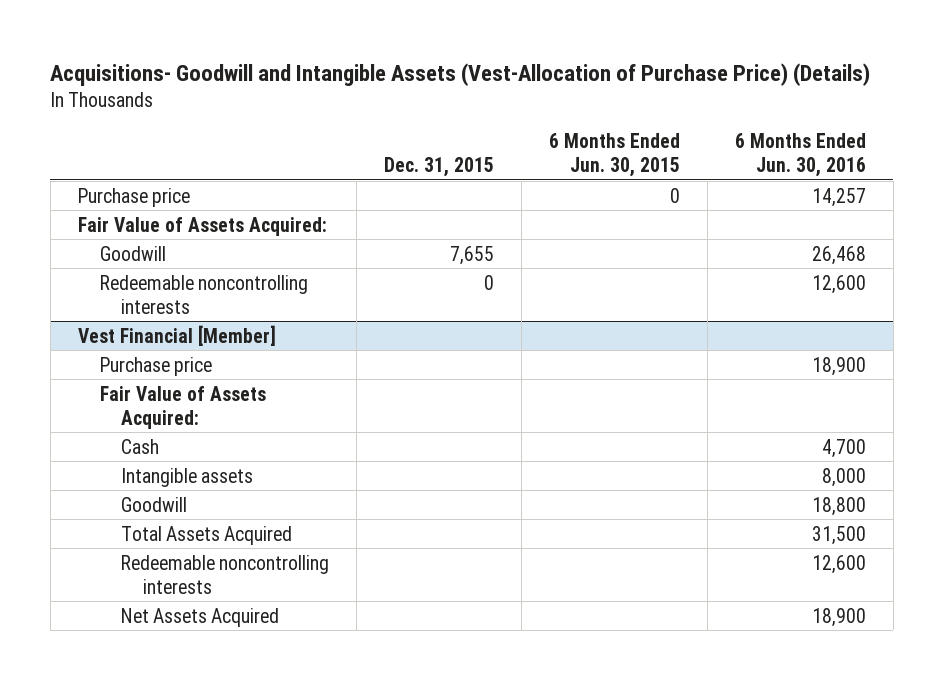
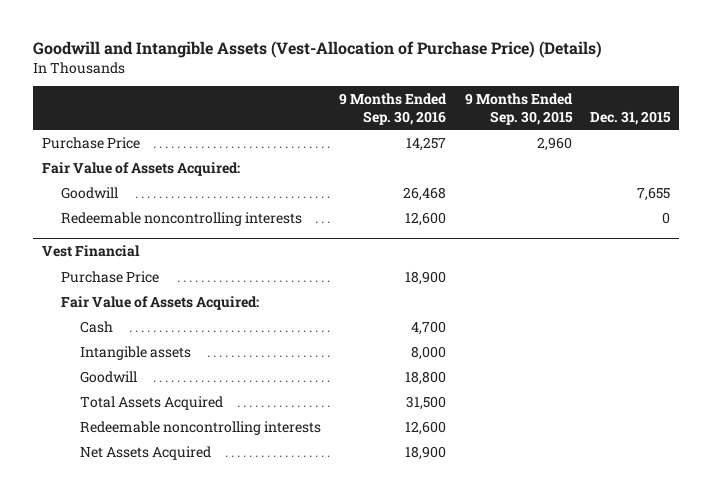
[50,62,871,86] Acquisitions- Goodwill and Intangible Assets (Vest-Allocation of Purchase Price) (Details) -> [32,40,602,58] Goodwill and Intangible Assets (Vest-Allocation of Purchase Price) (Details)
[549,133,681,178] 6 Months Ended Jun. 30, 2015 -> none
[734,133,866,178] 6 Months Ended Jun. 30, 2016 -> none
none -> [339,93,448,125] 9 Months Ended Sep. 30, 2016
none -> [464,93,573,125] 9 Months Ended Sep. 30, 2015
[77,187,190,207] Purchase price -> [41,136,140,149] Purchase Price
[77,324,276,346] Vest Financial [Member] -> [41,245,140,258] Vest Financial
[99,356,212,376] Purchase price -> [60,270,159,283] Purchase Price

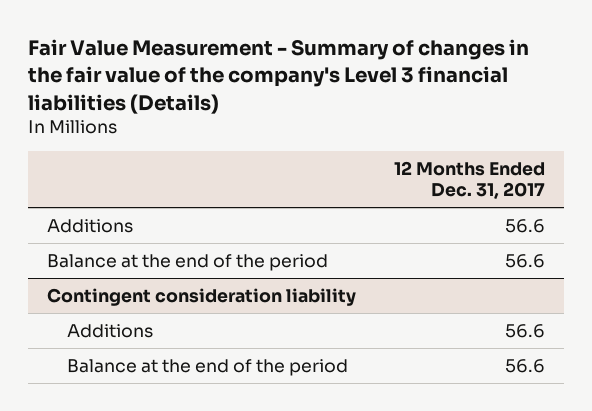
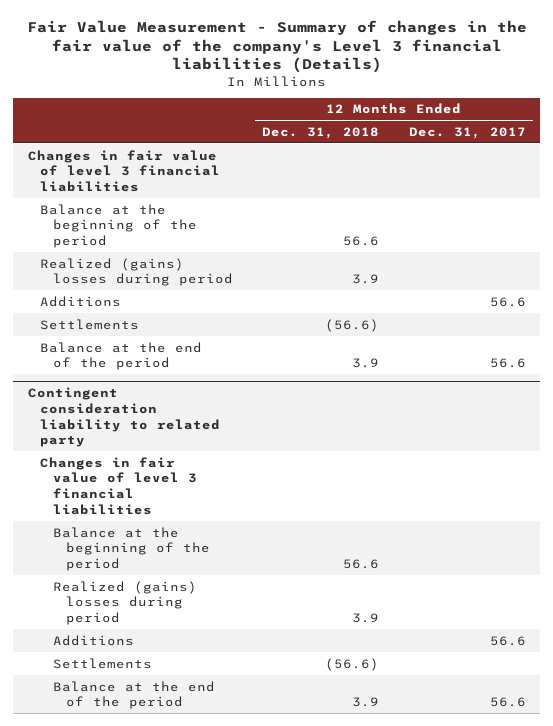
none -> [262,126,380,139] Dec. 31, 2018
none -> [27,149,221,192] Changes in fair value of level 3 financial liabilities
none -> [40,203,197,248] Balance at the beginning of the period
none -> [40,257,233,287] Realized (gains) losses during period
none -> [40,318,140,330] Settlements
[46,287,356,306] Contingent consideration liability -> [27,387,221,448] Contingent consideration liability to related party
none -> [40,456,197,515] Changes in fair value of level 3 financial liabilities
none -> [52,526,210,571] Balance at the beginning of the period
none -> [52,580,197,625] Realized (gains) losses during period
none -> [52,657,152,669] Settlements

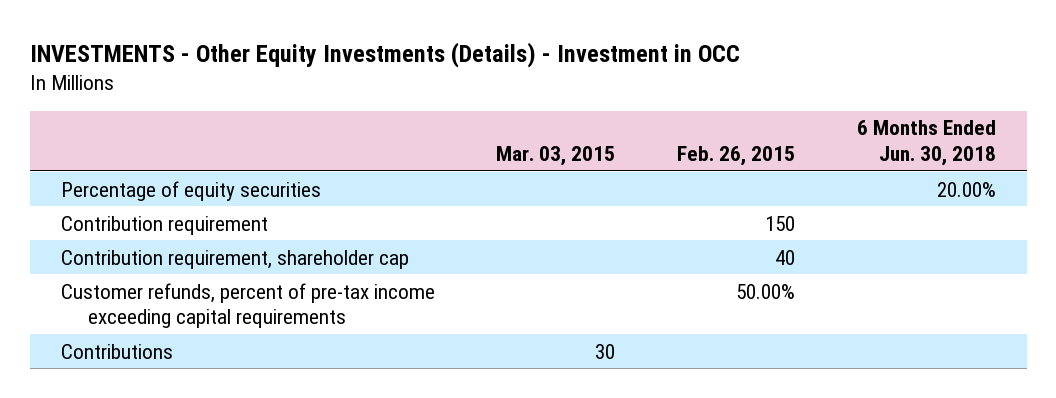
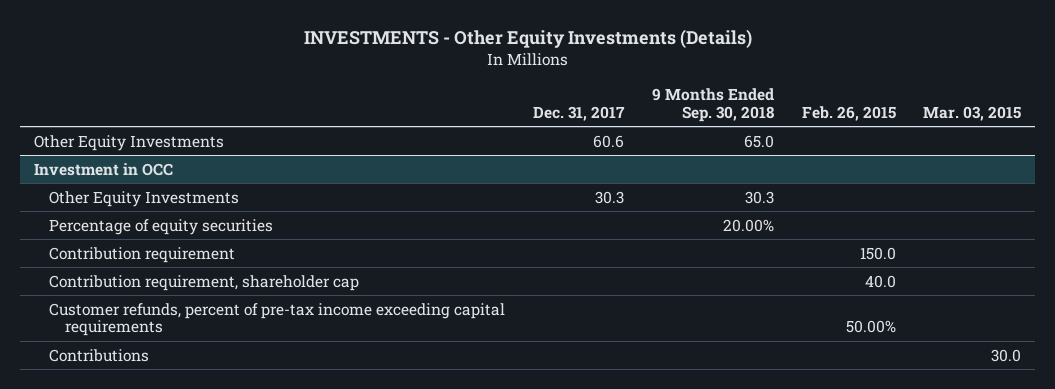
[29,41,740,68] INVESTMENTS - Other Equity Investments (Details) - Investment in OCC -> [303,29,752,49] INVESTMENTS - Other Equity Investments (Details)
[856,120,996,166] 6 Months Ended Jun. 30, 2018 -> none
none -> [533,106,626,122] Dec. 31, 2017
none -> [651,88,774,123] 9 Months Ended Sep. 30, 2018
[60,180,321,201] Percentage of equity securities -> none
[60,215,268,235] Contribution requirement -> none
[60,249,409,269] Contribution requirement, shareholder cap -> none
[60,282,435,328] Customer refunds, percent of pre-tax income exceeding capital requirements -> none
[60,343,173,359] Contributions -> none
none -> [34,134,225,151] Other Equity Investments
none -> [34,162,174,176] Investment in OCC
none -> [49,190,240,207] Other Equity Investments
none -> [49,218,274,235] Percentage of equity securities
none -> [49,246,236,263] Contribution requirement
none -> [49,274,360,291] Contribution requirement, shareholder cap
none -> [49,302,506,337] Customer refunds, percent of pre-tax income exceeding capital requirements
none -> [49,348,150,362] Contributions

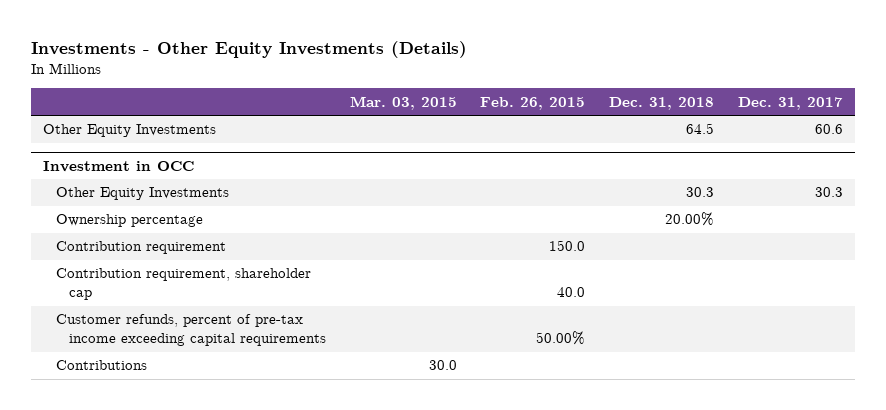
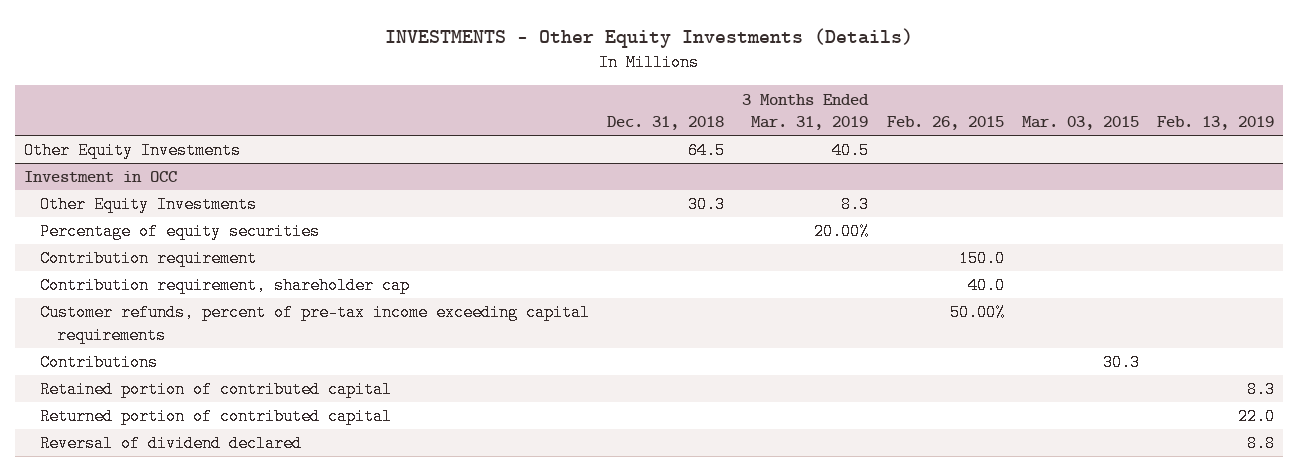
[30,40,467,58] Investments - Other Equity Investments (Details) -> [384,28,913,49] INVESTMENTS - Other Equity Investments (Details)
[738,96,844,110] Dec. 31, 2017 -> none
none -> [742,93,870,131] 3 Months Ended Mar. 31, 2019
none -> [1156,116,1274,131] Feb. 13, 2019
[55,214,203,228] Ownership percentage -> none
none -> [40,223,321,241] Percentage of equity securities
[428,360,457,371] 30.0 -> [1102,354,1140,372] 30.3
none -> [40,381,393,399] Retained portion of contributed capital
none -> [40,408,393,426] Returned portion of contributed capital
none -> [40,435,303,453] Reversal of dividend declared

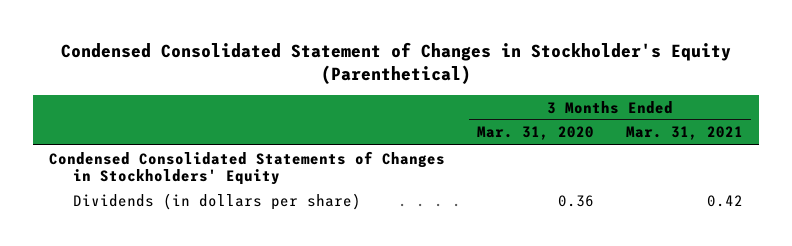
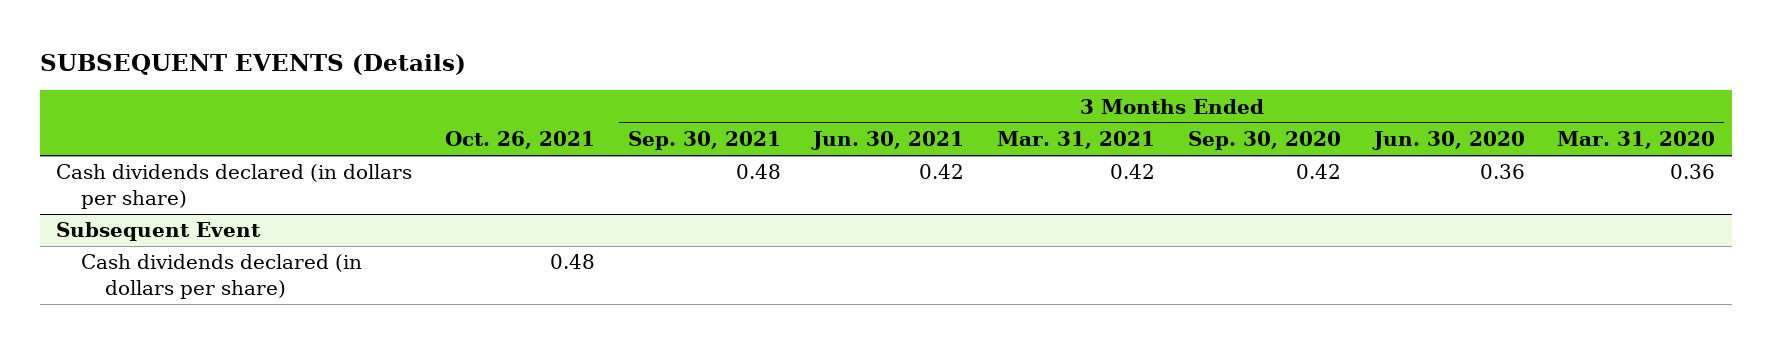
[60,41,731,84] Condensed Consolidated Statement of Changes in Stockholder's Equity (Parenthetical) -> [39,53,466,75] SUBSEQUENT EVENTS (Details)
none -> [444,131,595,150] Oct. 26, 2021
none -> [627,131,781,151] Sep. 30, 2021
none -> [811,131,965,151] Jun. 30, 2021
none -> [1187,131,1341,151] Sep. 30, 2020
none -> [1371,131,1525,151] Jun. 30, 2020
[49,150,446,186] Condensed Consolidated Statements of Changes in Stockholders' Equity -> none
[72,192,361,210] Dividends (in dollars per share) -> [56,164,413,210] Cash dividends declared (in dollars per share)
none -> [56,222,262,242] Subsequent Event
none -> [80,254,362,300] Cash dividends declared (in dollars per share)

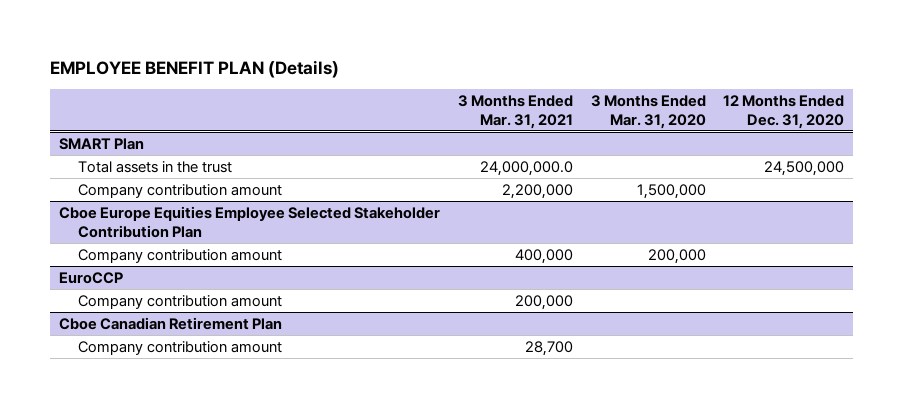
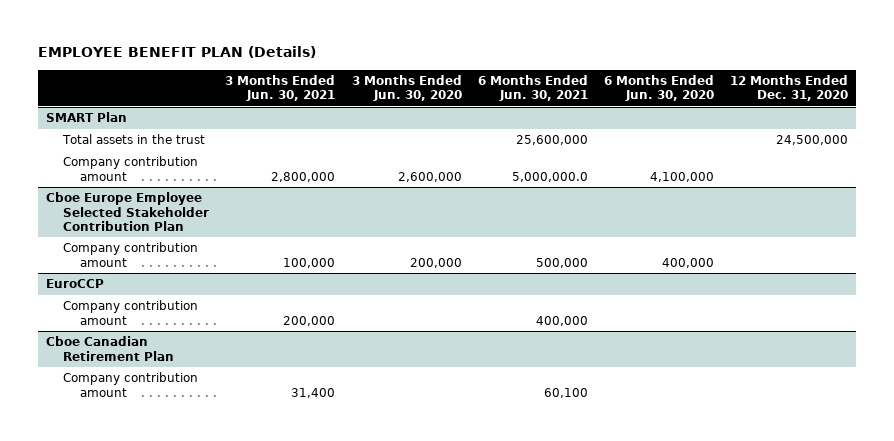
[457,95,573,129] 3 Months Ended Mar. 31, 2021 -> none
[590,95,706,129] 3 Months Ended Mar. 31, 2020 -> none
none -> [225,74,336,102] 3 Months Ended Jun. 30, 2021
none -> [351,74,462,102] 3 Months Ended Jun. 30, 2020
none -> [477,74,588,102] 6 Months Ended Jun. 30, 2021
none -> [603,74,714,102] 6 Months Ended Jun. 30, 2020
[59,205,441,238] Cboe Europe Equities Employee Selected Stakeholder Contribution Plan -> [46,192,210,232] Cboe Europe Employee Selected Stakeholder Contribution Plan

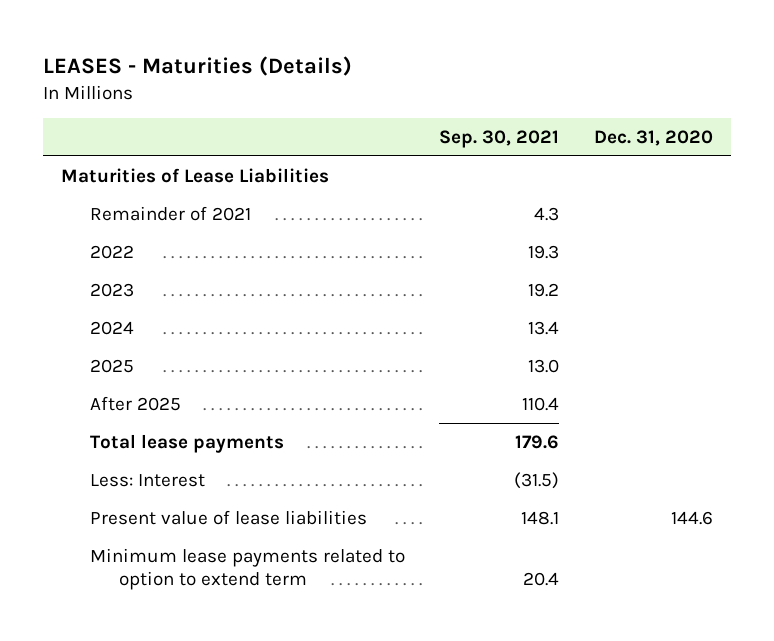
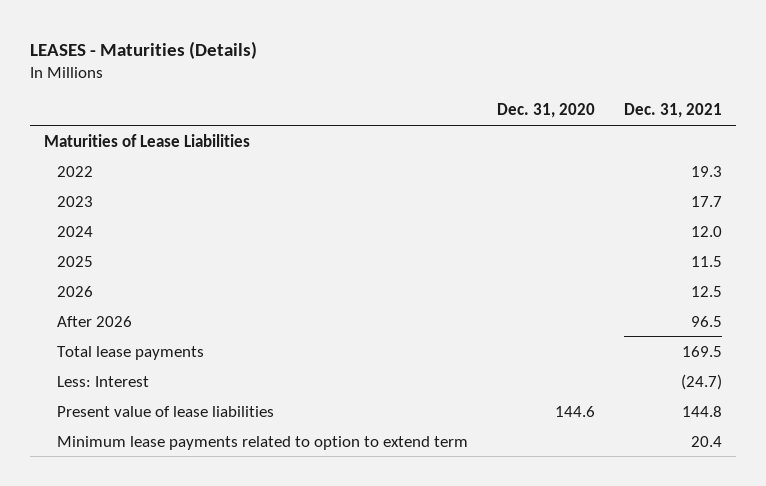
[439,129,560,148] Sep. 30, 2021 -> none
none -> [623,103,722,119] Dec. 31, 2021
[89,206,251,222] Remainder of 2021 -> none
none -> [56,285,93,297] 2026
[89,396,181,412] After 2025 -> [56,315,132,327] After 2026

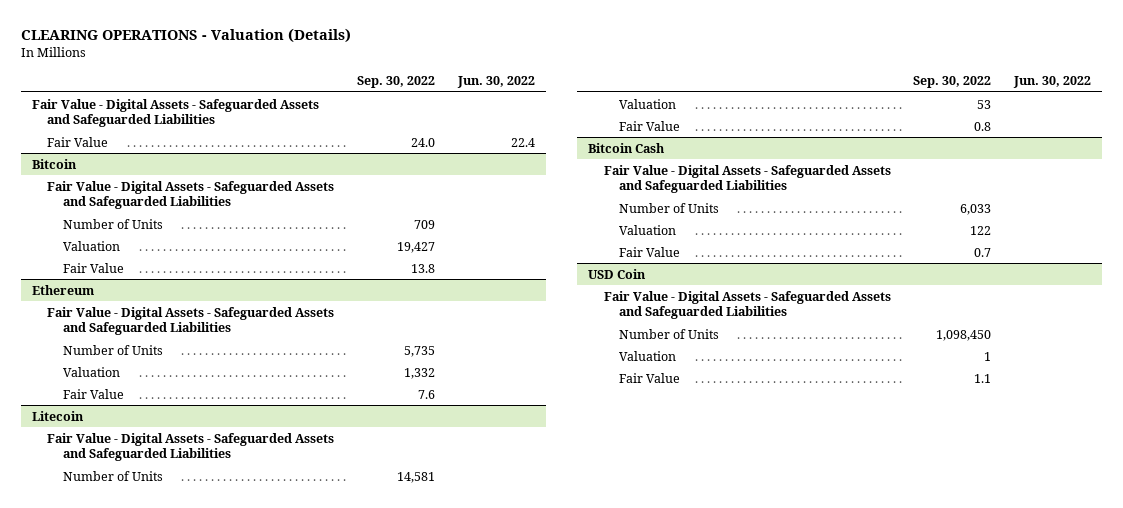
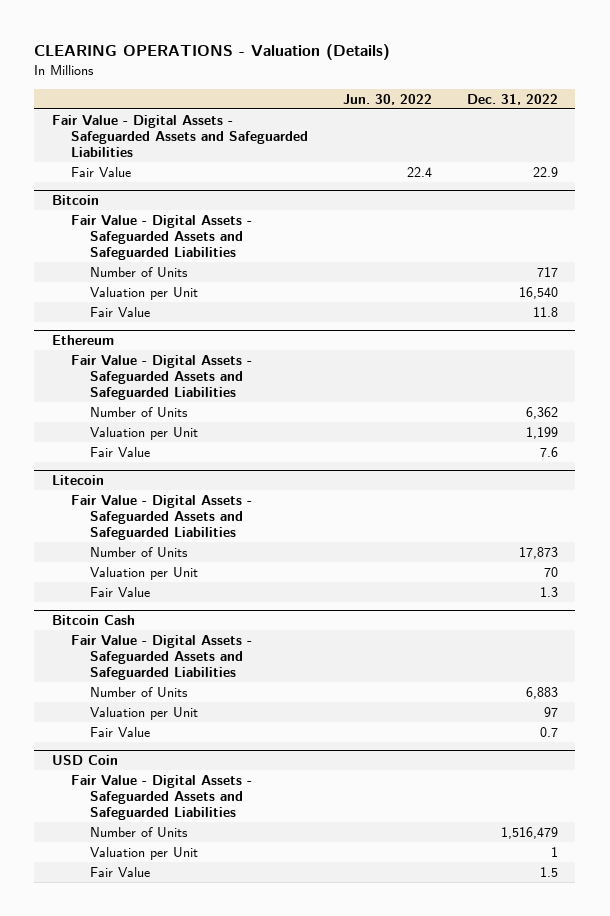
[356,75,435,88] Sep. 30, 2022 -> none
none -> [466,93,558,105] Dec. 31, 2022
[62,240,120,251] Valuation -> [90,286,199,300] Valuation per Unit
[62,366,120,377] Valuation -> [90,426,199,440] Valuation per Unit
[619,98,677,109] Valuation -> [90,566,199,580] Valuation per Unit
[619,224,677,235] Valuation -> [90,706,199,720] Valuation per Unit
[619,350,677,361] Valuation -> [90,846,199,860] Valuation per Unit

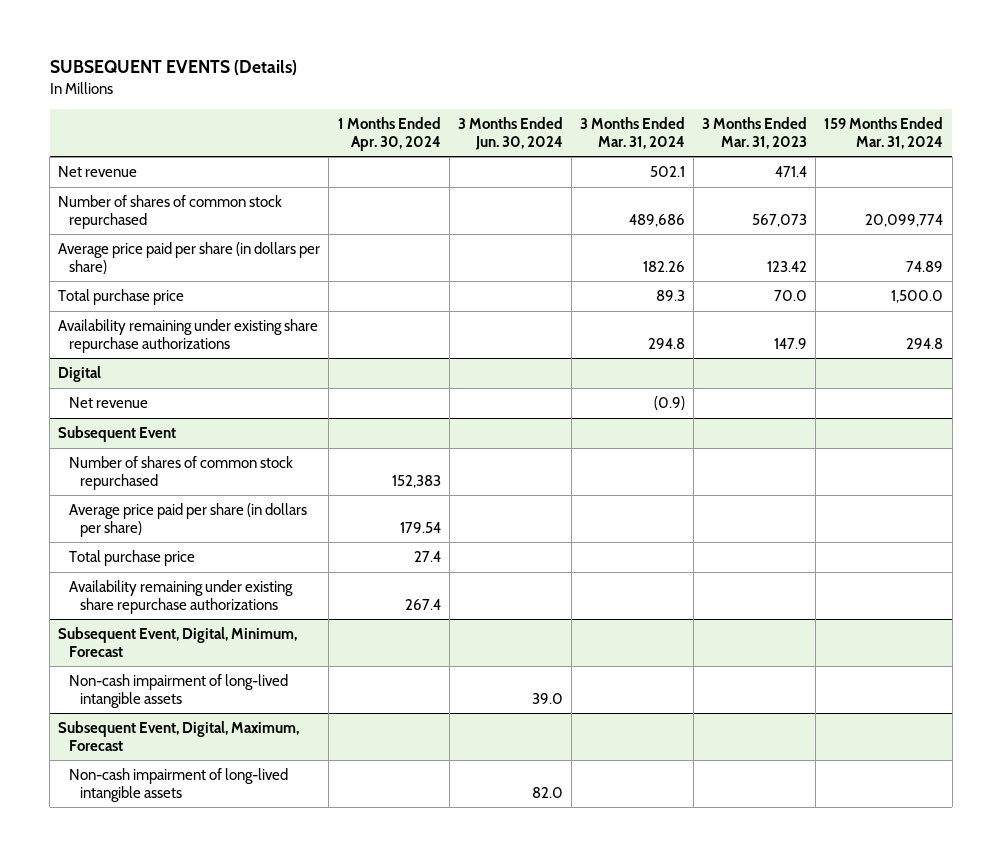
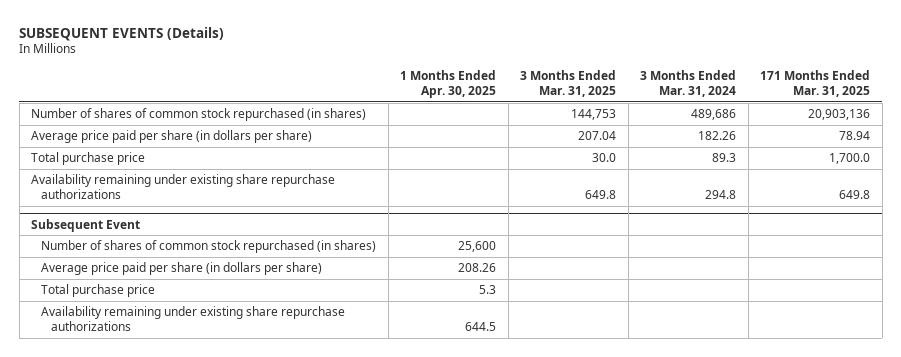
[337,117,441,151] 1 Months Ended Apr. 30, 2024 -> none
[457,117,563,150] 3 Months Ended Jun. 30, 2024 -> none
[702,117,808,149] 3 Months Ended Mar. 31, 2023 -> none
[824,117,944,149] 159 Months Ended Mar. 31, 2024 -> none
none -> [400,70,497,99] 1 Months Ended Apr. 30, 2025
none -> [520,70,617,98] 3 Months Ended Mar. 31, 2025
none -> [760,70,871,98] 171 Months Ended Mar. 31, 2025
[58,166,138,178] Net revenue -> none
[58,195,283,229] Number of shares of common stock repurchased -> [31,108,367,122] Number of shares of common stock repurchased (in shares)
[58,366,102,383] Digital -> none
[69,397,149,409] Net revenue -> none
[69,456,294,490] Number of shares of common stock repurchased -> [41,240,377,254] Number of shares of common stock repurchased (in shares)
[58,627,298,657] Subsequent Event, Digital, Minimum, Forecast -> none
[69,674,289,708] Non-cash impairment of long-lived intangible assets -> none
[58,721,300,751] Subsequent Event, Digital, Maximum, Forecast -> none
[69,768,289,802] Non-cash impairment of long-lived intangible assets -> none

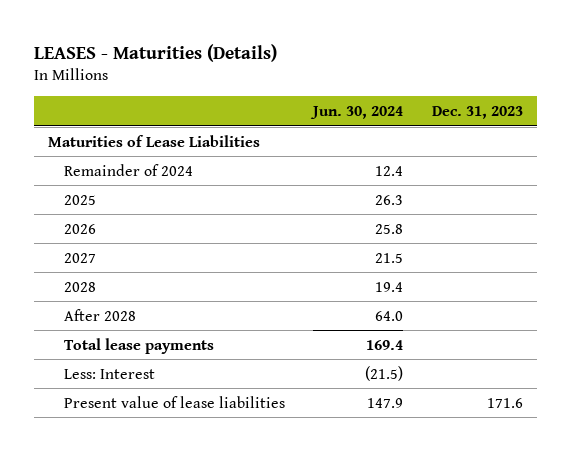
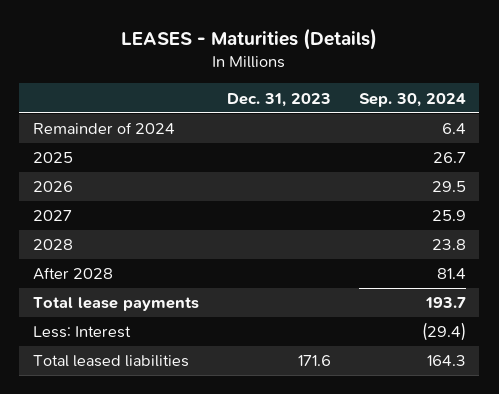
[310,105,404,119] Jun. 30, 2024 -> none
none -> [358,92,466,107] Sep. 30, 2024
[47,134,260,147] Maturities of Lease Liabilities -> none
[64,395,286,408] Present value of lease liabilities -> [33,355,190,368] Total leased liabilities

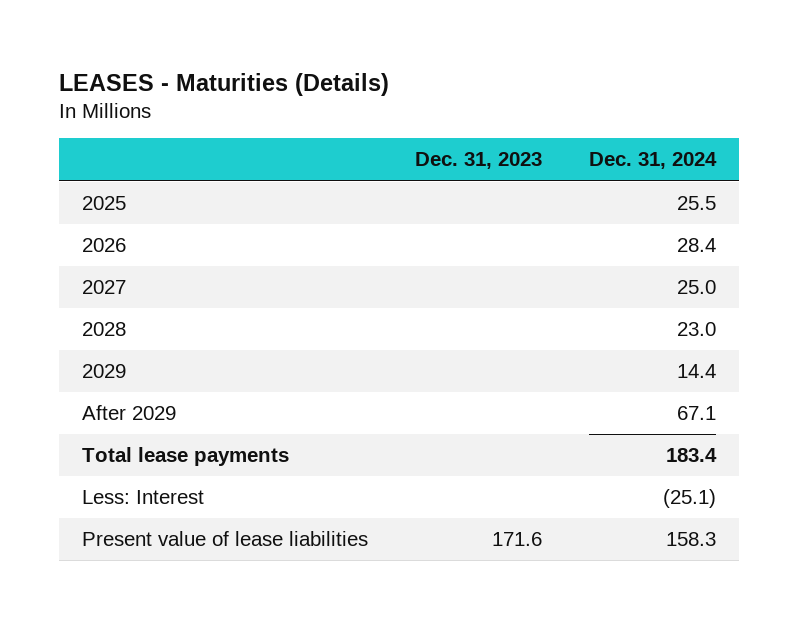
[358,92,466,107] Sep. 30, 2024 -> none
none -> [588,152,717,170] Dec. 31, 2024
[33,122,176,135] Remainder of 2024 -> none
[33,267,114,281] After 2028 -> none
none -> [82,364,127,379] 2029
none -> [82,405,177,421] After 2029
[33,355,190,368] Total leased liabilities -> [82,531,369,547] Present value of lease liabilities

